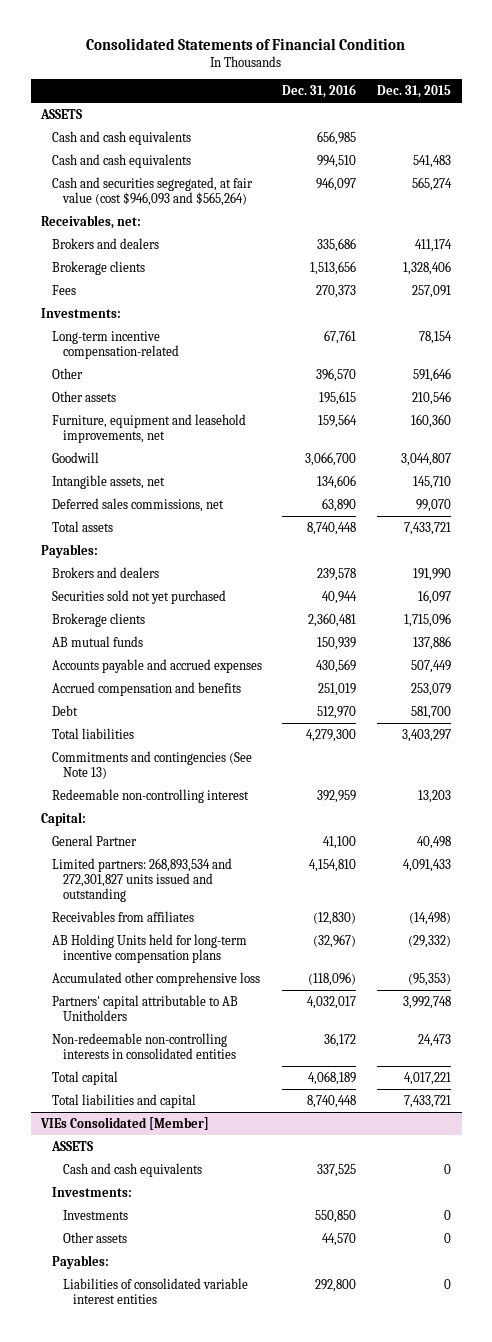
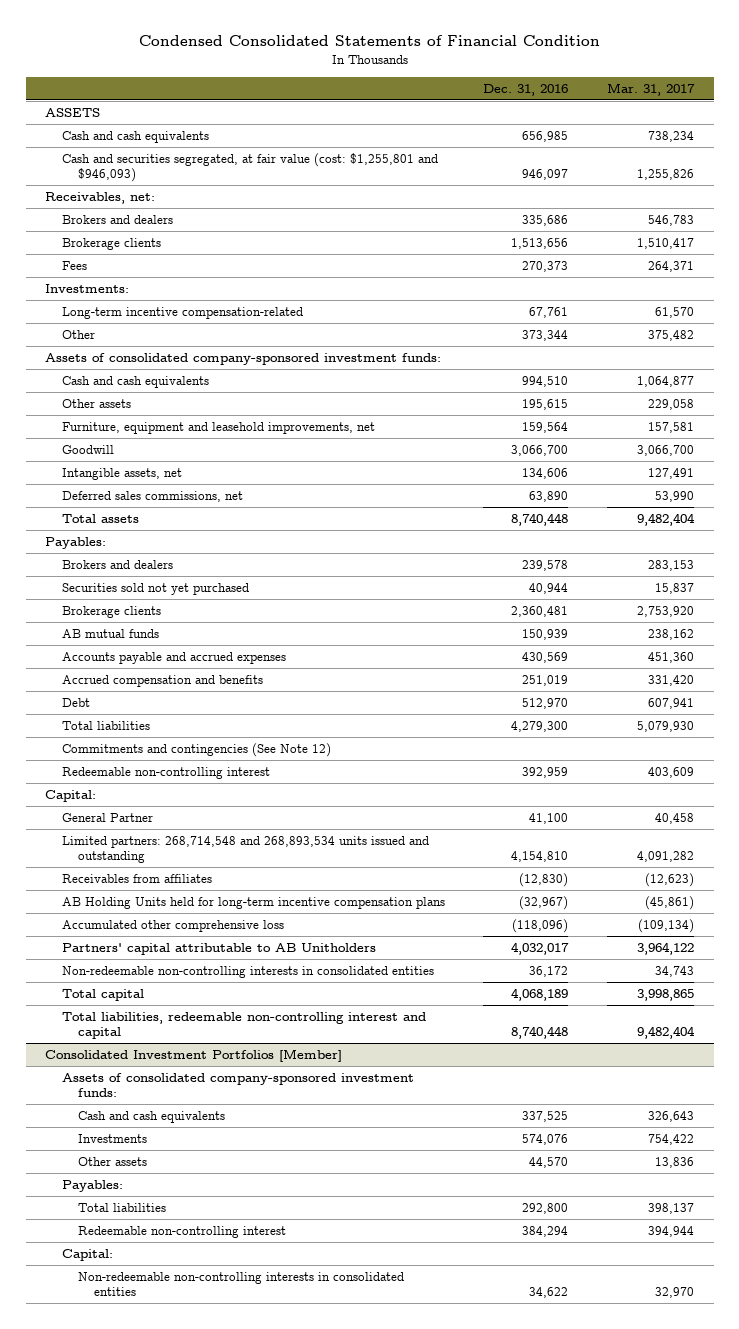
[86,37,406,50] Consolidated Statements of Financial Condition -> [138,35,600,47] Condensed Consolidated Statements of Financial Condition
[377,84,452,98] Dec. 31, 2015 -> none
none -> [607,82,696,96] Mar. 31, 2017
[51,176,253,206] Cash and securities segregated, at fair value (cost $946,093 and $565,264) -> [61,152,438,183] Cash and securities segregated, at fair value (cost: $1,255,801 and $946,093)
[316,367,357,382] 396,570 -> [522,329,569,341] 373,344
none -> [45,352,442,365] Assets of consolidated company-sponsored investment funds:
[51,153,191,168] Cash and cash equivalents -> [61,375,209,388] Cash and cash equivalents
[51,750,252,779] Commitments and contingencies (See Note 13) -> [61,742,331,757] Commitments and contingencies (See Note 12)
[51,857,232,902] Limited partners: 268,893,534 and 272,301,827 units issued and outstanding -> [61,835,429,864] Limited partners: 268,714,548 and 268,893,534 units issued and outstanding
[39,1116,209,1130] VIEs Consolidated [Member] -> none
[50,1140,93,1151] ASSETS -> none
[51,1093,196,1108] Total liabilities and capital -> [61,1011,426,1040] Total liabilities, redeemable non-controlling interest and capital
none -> [45,1048,343,1062] Consolidated Investment Portfolios [Member]
none -> [61,1072,414,1098] Assets of consolidated company-sponsored investment funds:
[51,1186,132,1197] Investments: -> none
[315,1209,357,1223] 550,850 -> [522,1133,569,1145] 574,076
[62,1277,248,1304] Liabilities of consolidated variable interest entities -> [77,1202,166,1212] Total liabilities
none -> [77,1225,286,1238] Redeemable non-controlling interest
none -> [61,1248,113,1261] Capital:
none -> [77,1271,404,1297] Non-redeemable non-controlling interests in consolidated entities

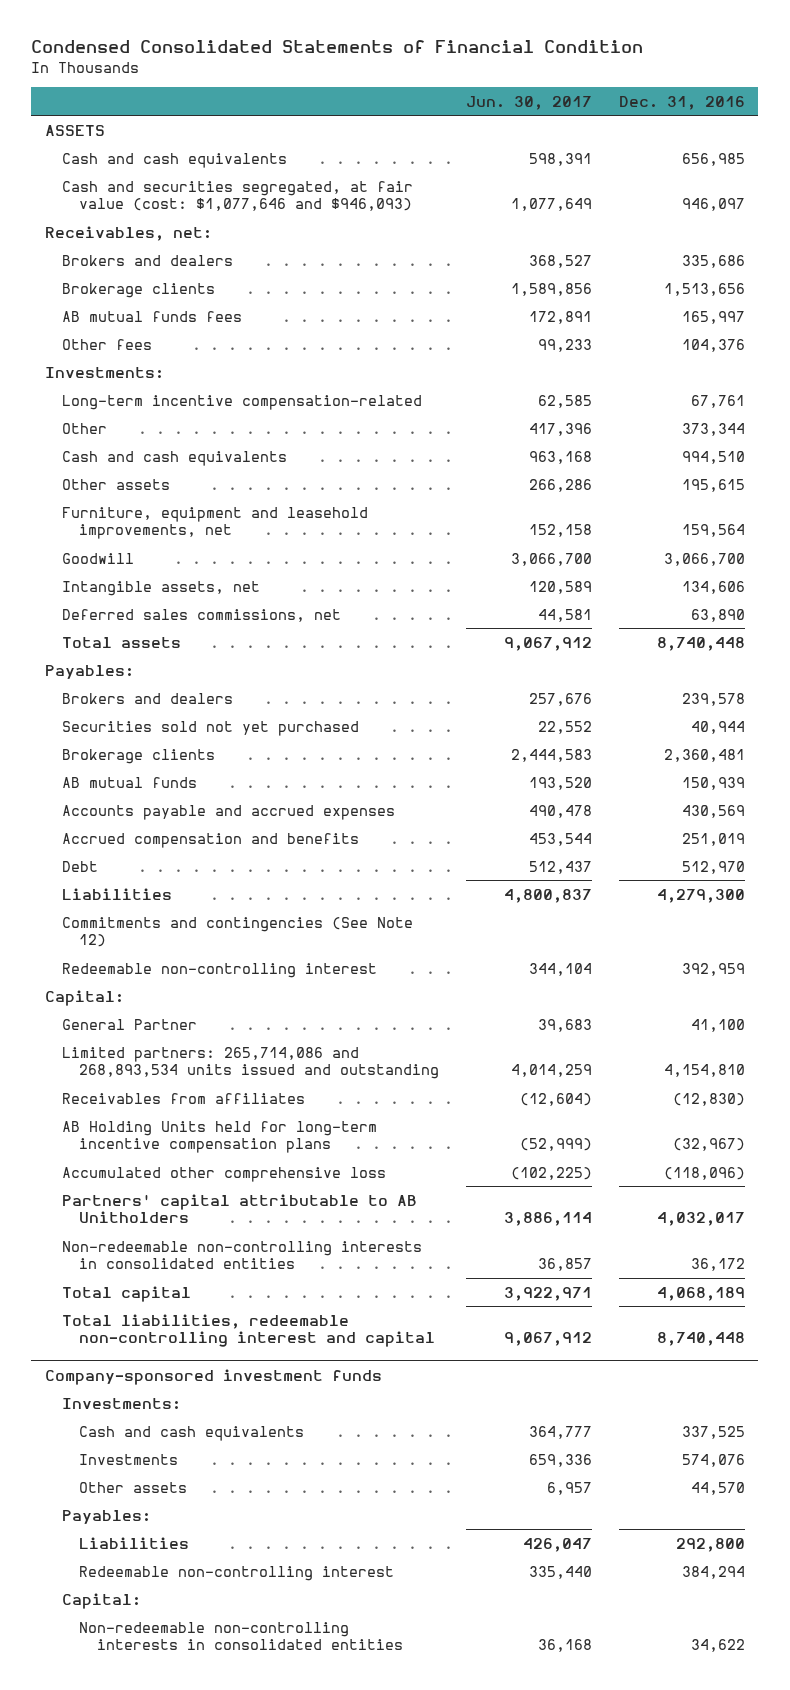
[607,82,696,96] Mar. 31, 2017 -> none
none -> [466,95,593,110] Jun. 30, 2017
[61,152,438,183] Cash and securities segregated, at fair value (cost: $1,255,801 and $946,093) -> [62,180,414,212] Cash and securities segregated, at fair value (cost: $1,077,646 and $946,093)
none -> [62,310,243,322] AB mutual funds fees
[61,260,87,270] Fees -> [62,338,153,350] Other fees
[522,260,569,272] 270,373 -> [682,338,746,352] 104,376
[45,352,442,365] Assets of consolidated company-sponsored investment funds: -> none
[61,720,150,730] Total liabilities -> [62,887,173,900] Liabilities
[61,835,429,864] Limited partners: 268,714,548 and 268,893,534 units issued and outstanding -> [62,1046,440,1080] Limited partners: 265,714,086 and 268,893,534 units issued and outstanding
[45,1048,343,1062] Consolidated Investment Portfolios [Member] -> none
[61,1072,414,1098] Assets of consolidated company-sponsored investment funds: -> none
none -> [44,1368,382,1385] Company-sponsored investment funds
none -> [62,1397,182,1410] Investments:
[77,1202,166,1212] Total liabilities -> [79,1536,190,1549] Liabilities

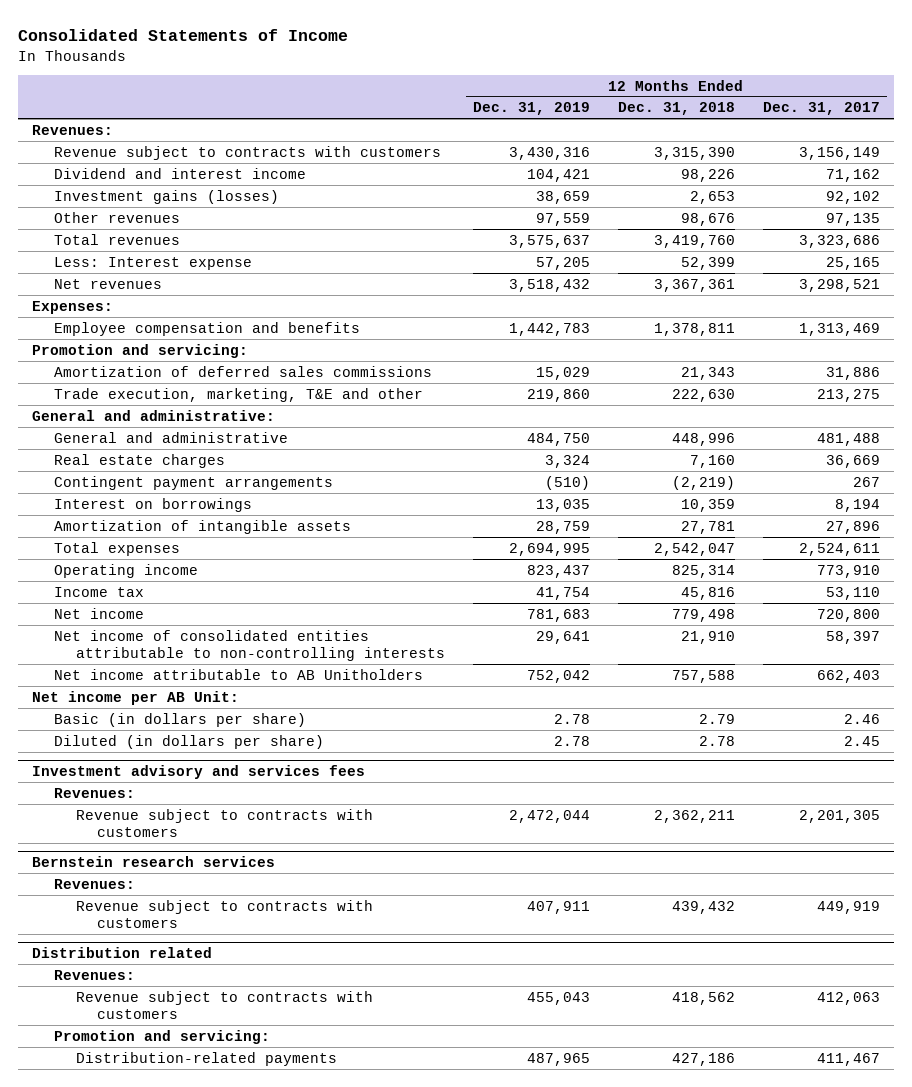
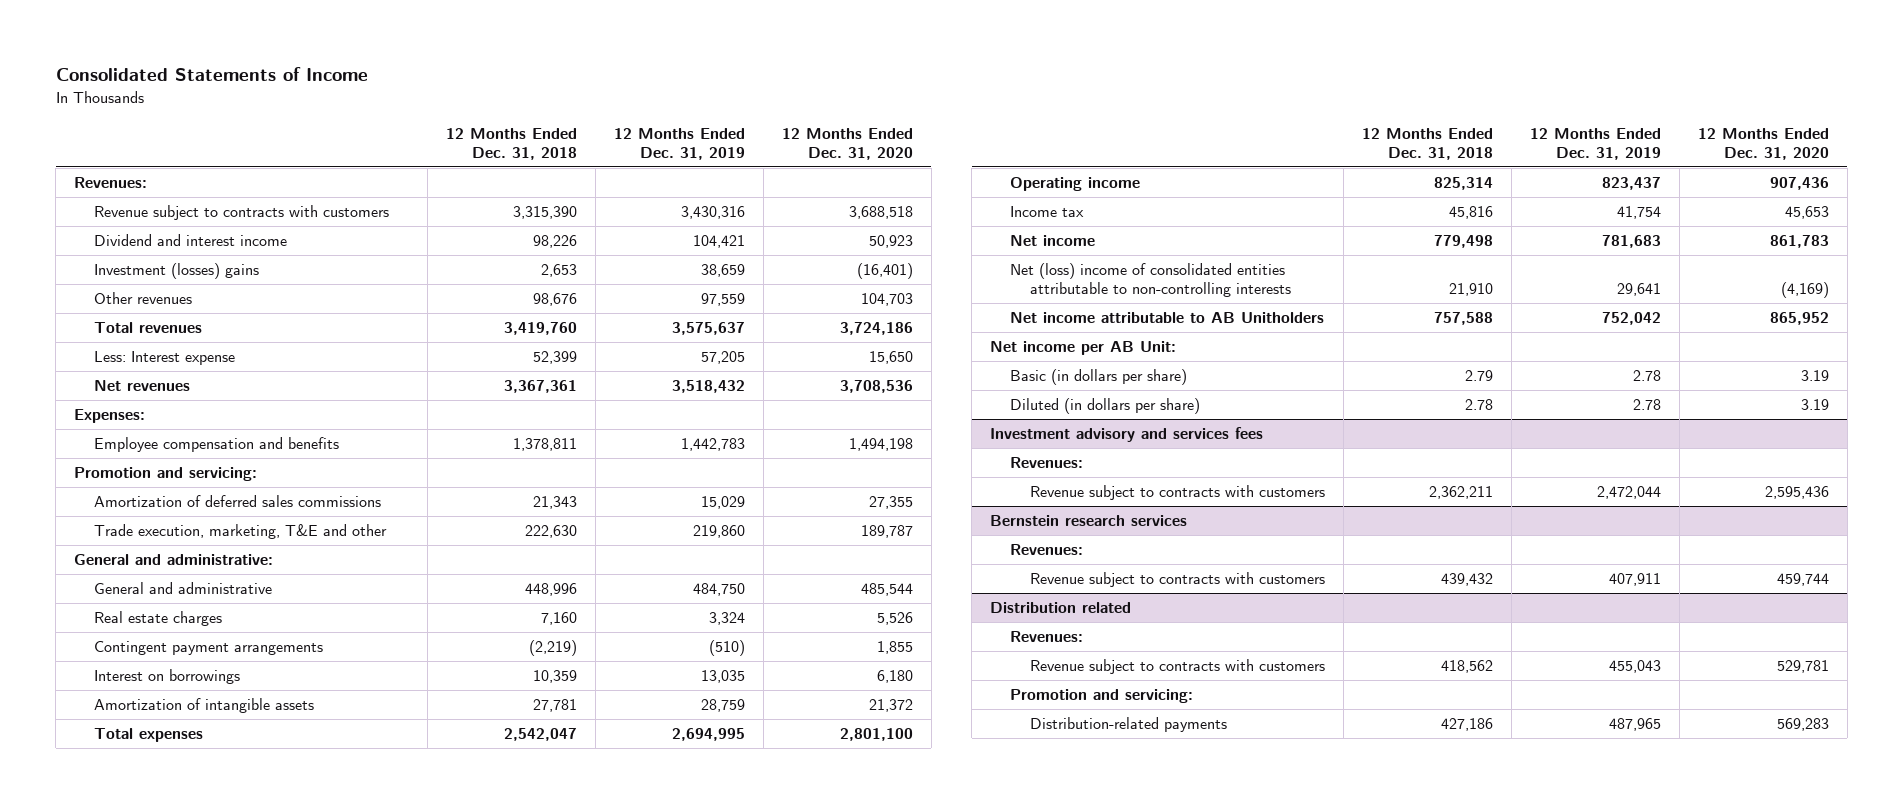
[763,102,881,116] Dec. 31, 2017 -> none
none -> [781,127,913,161] 12 Months Ended Dec. 31, 2020
[54,189,280,204] Investment gains (losses) -> [94,262,260,279] Investment (losses) gains
[54,629,445,662] Net income of consolidated entities attributable to non-controlling interests -> [1010,262,1292,298] Net (loss) income of consolidated entities attributable to non-controlling interests

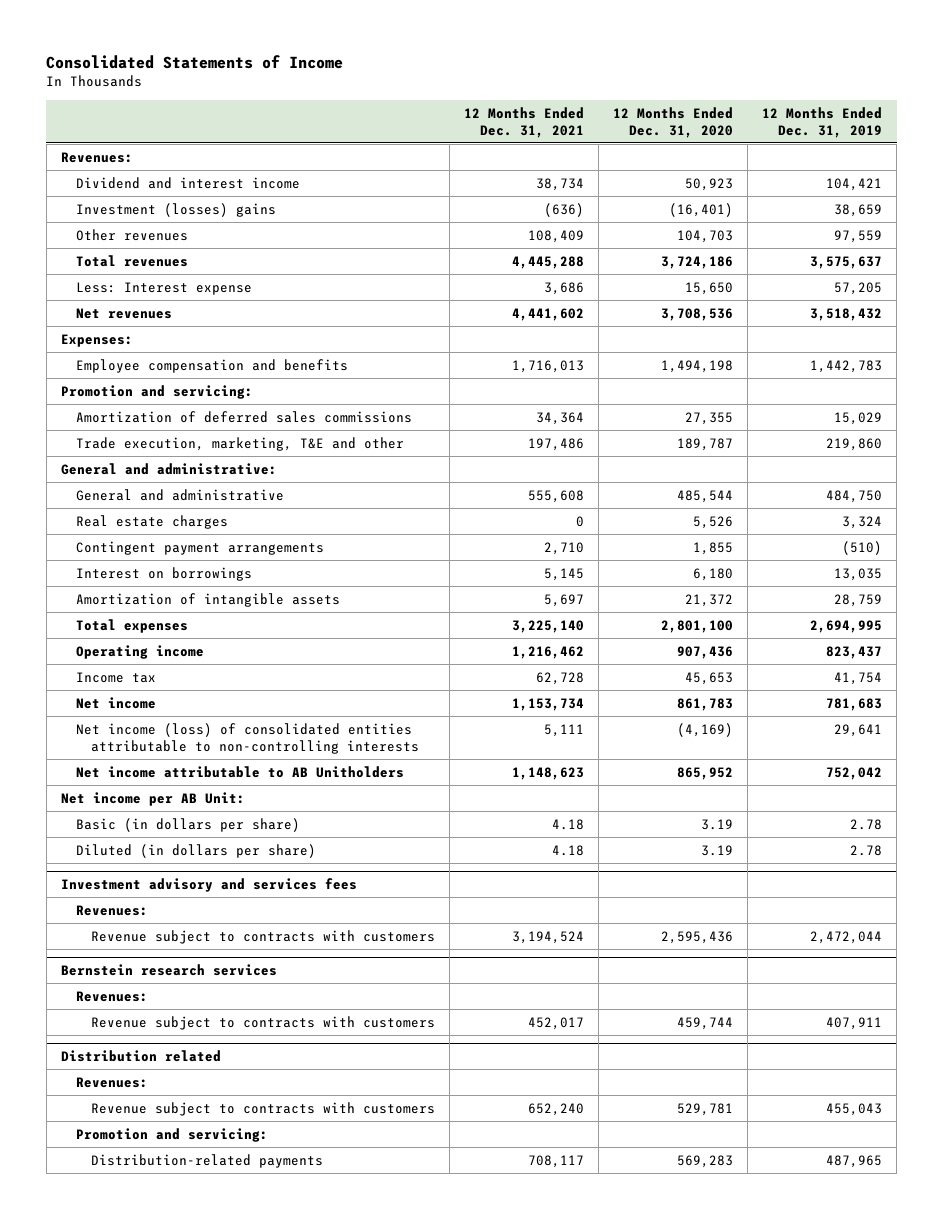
[445,127,577,161] 12 Months Ended Dec. 31, 2018 -> none
none -> [464,106,585,138] 12 Months Ended Dec. 31, 2021
[94,204,390,220] Revenue subject to contracts with customers -> none
[1010,262,1292,298] Net (loss) income of consolidated entities attributable to non-controlling interests -> [76,722,420,755] Net income (loss) of consolidated entities attributable to non-controlling interests

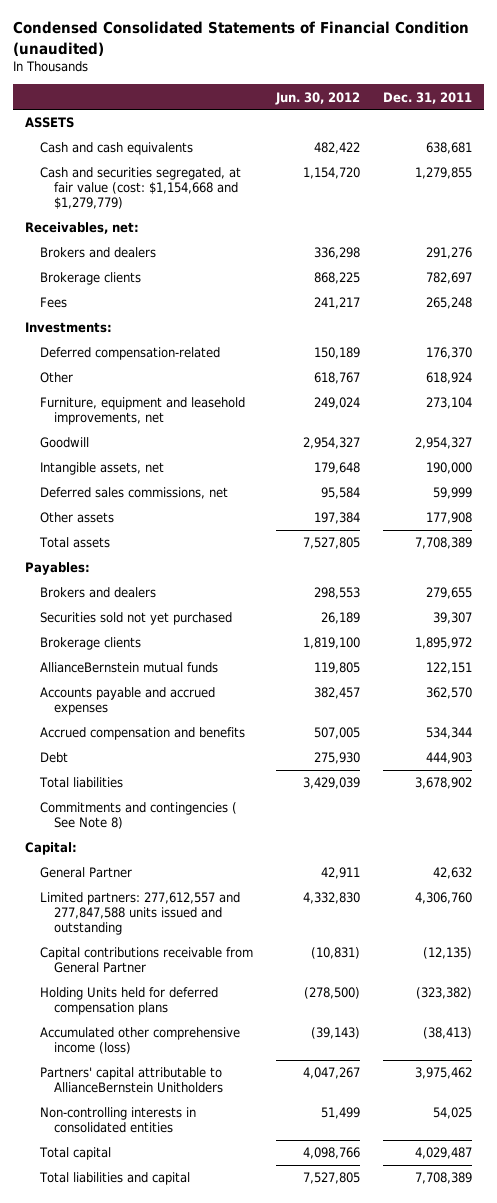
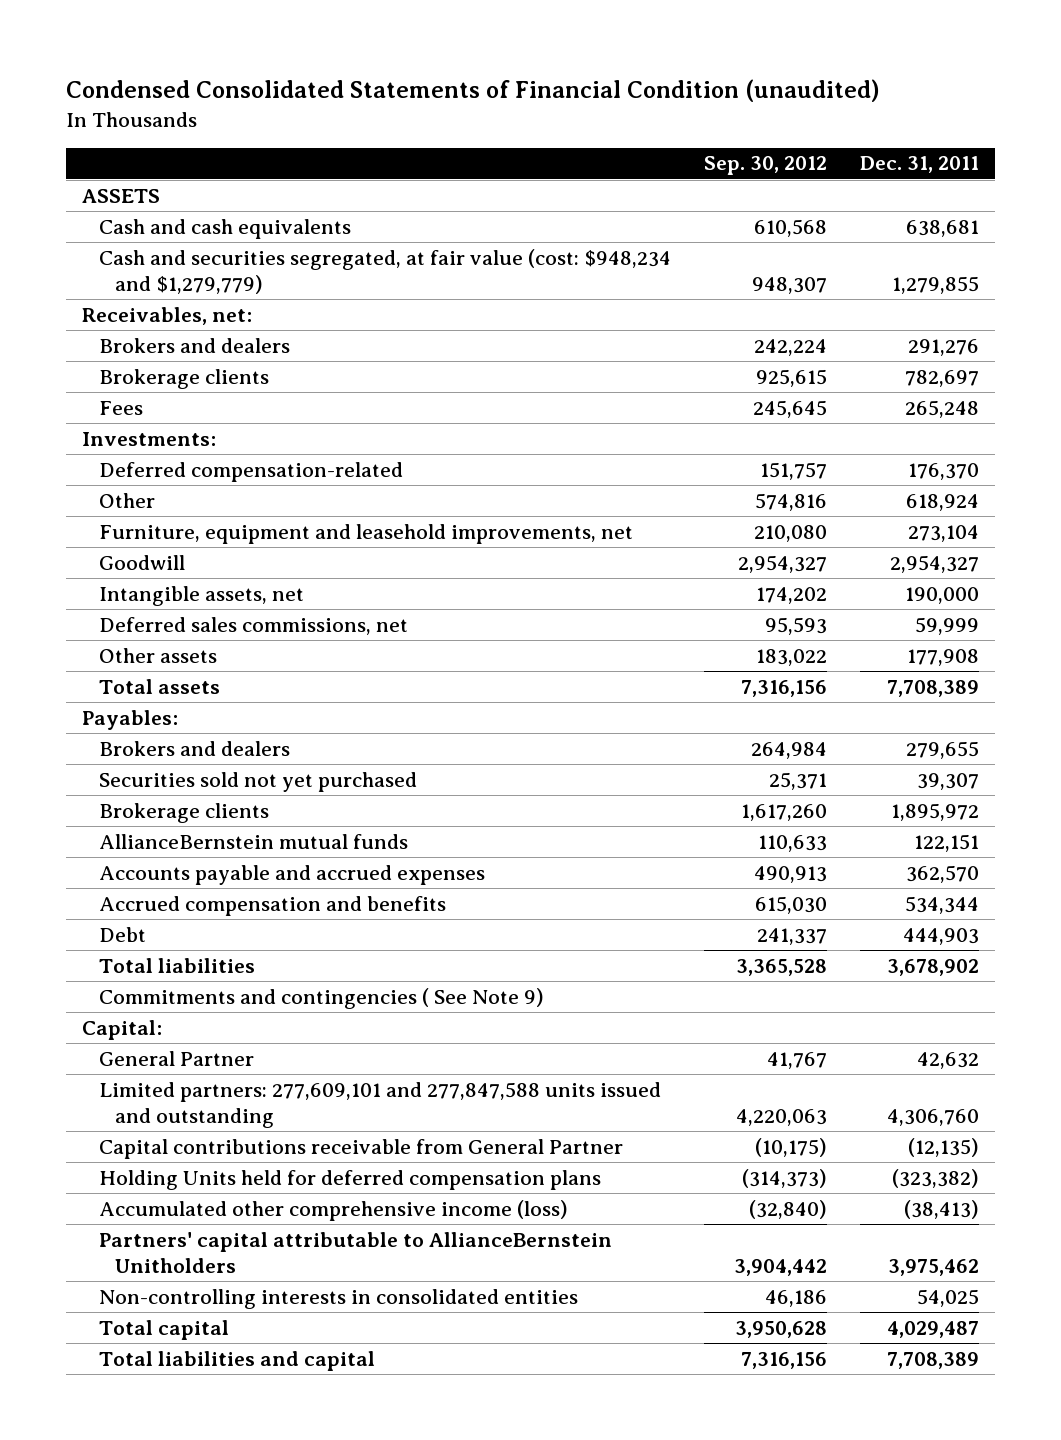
[274,91,360,105] Jun. 30, 2012 -> none
none -> [703,156,827,176] Sep. 30, 2012
[39,167,241,210] Cash and securities segregated, at fair value (cost: $1,154,668 and $1,279,779) -> [98,248,671,294] Cash and securities segregated, at fair value (cost: $948,234 and $1,279,779)
[39,802,237,830] Commitments and contingencies ( See Note 8) -> [98,987,544,1009] Commitments and contingencies ( See Note 9)
[39,892,240,936] Limited partners: 277,612,557 and 277,847,588 units issued and outstanding -> [98,1081,661,1128] Limited partners: 277,609,101 and 277,847,588 units issued and outstanding

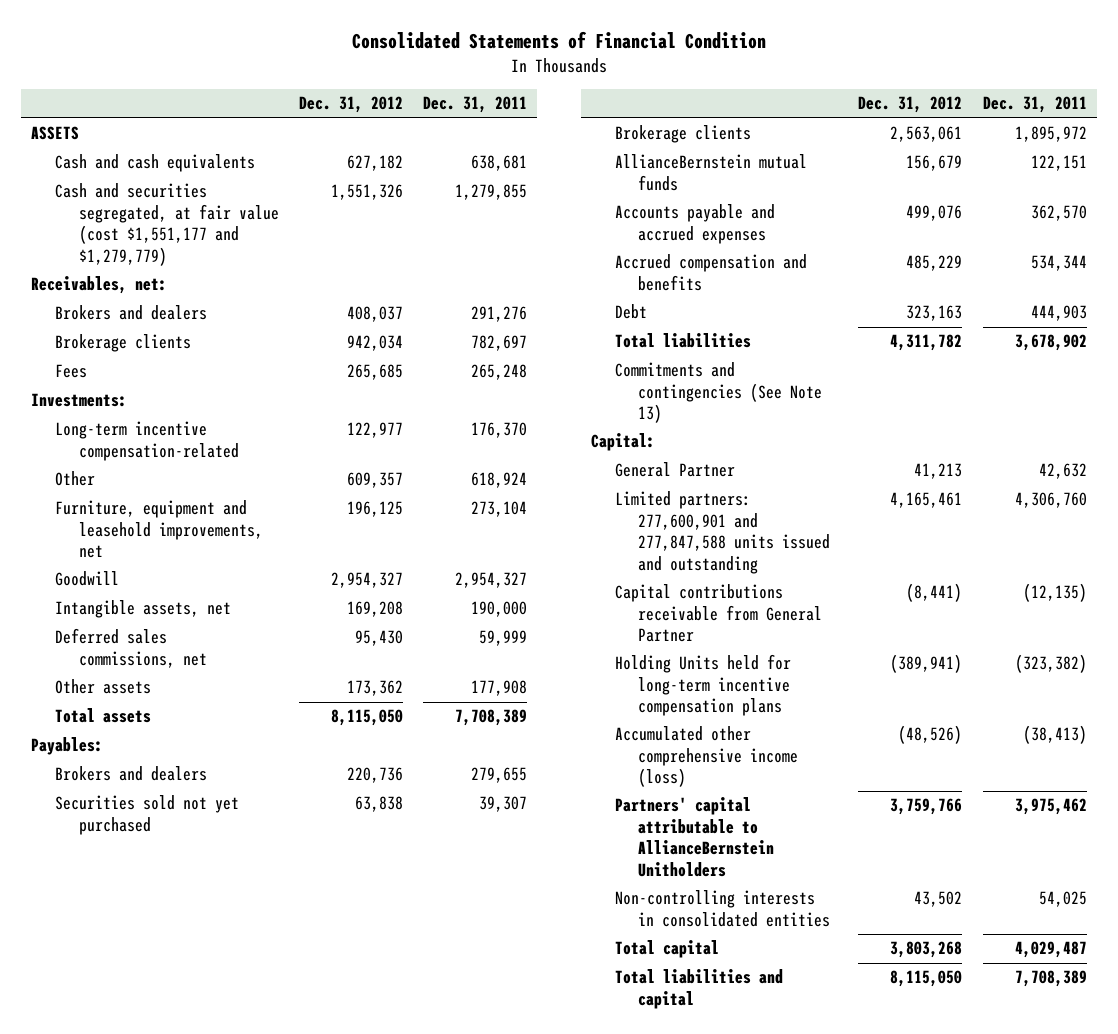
[65,79,880,103] Condensed Consolidated Statements of Financial Condition (unaudited) -> [351,31,766,50] Consolidated Statements of Financial Condition
[703,156,827,176] Sep. 30, 2012 -> none
none -> [299,96,404,114] Dec. 31, 2012
[98,248,671,294] Cash and securities segregated, at fair value (cost: $948,234 and $1,279,779) -> [55,183,280,266] Cash and securities segregated, at fair value (cost $1,551,177 and $1,279,779)
[98,461,403,482] Deferred compensation-related -> [55,421,240,461] Long-term incentive compensation-related
[98,987,544,1009] Commitments and contingencies ( See Note 9) -> [614,362,823,424] Commitments and contingencies (See Note 13)
[98,1081,661,1128] Limited partners: 277,609,101 and 277,847,588 units issued and outstanding -> [614,491,831,574] Limited partners: 277,600,901 and 277,847,588 units issued and outstanding
[98,1169,601,1190] Holding Units held for deferred compensation plans -> [614,654,791,717] Holding Units held for long-term incentive compensation plans

